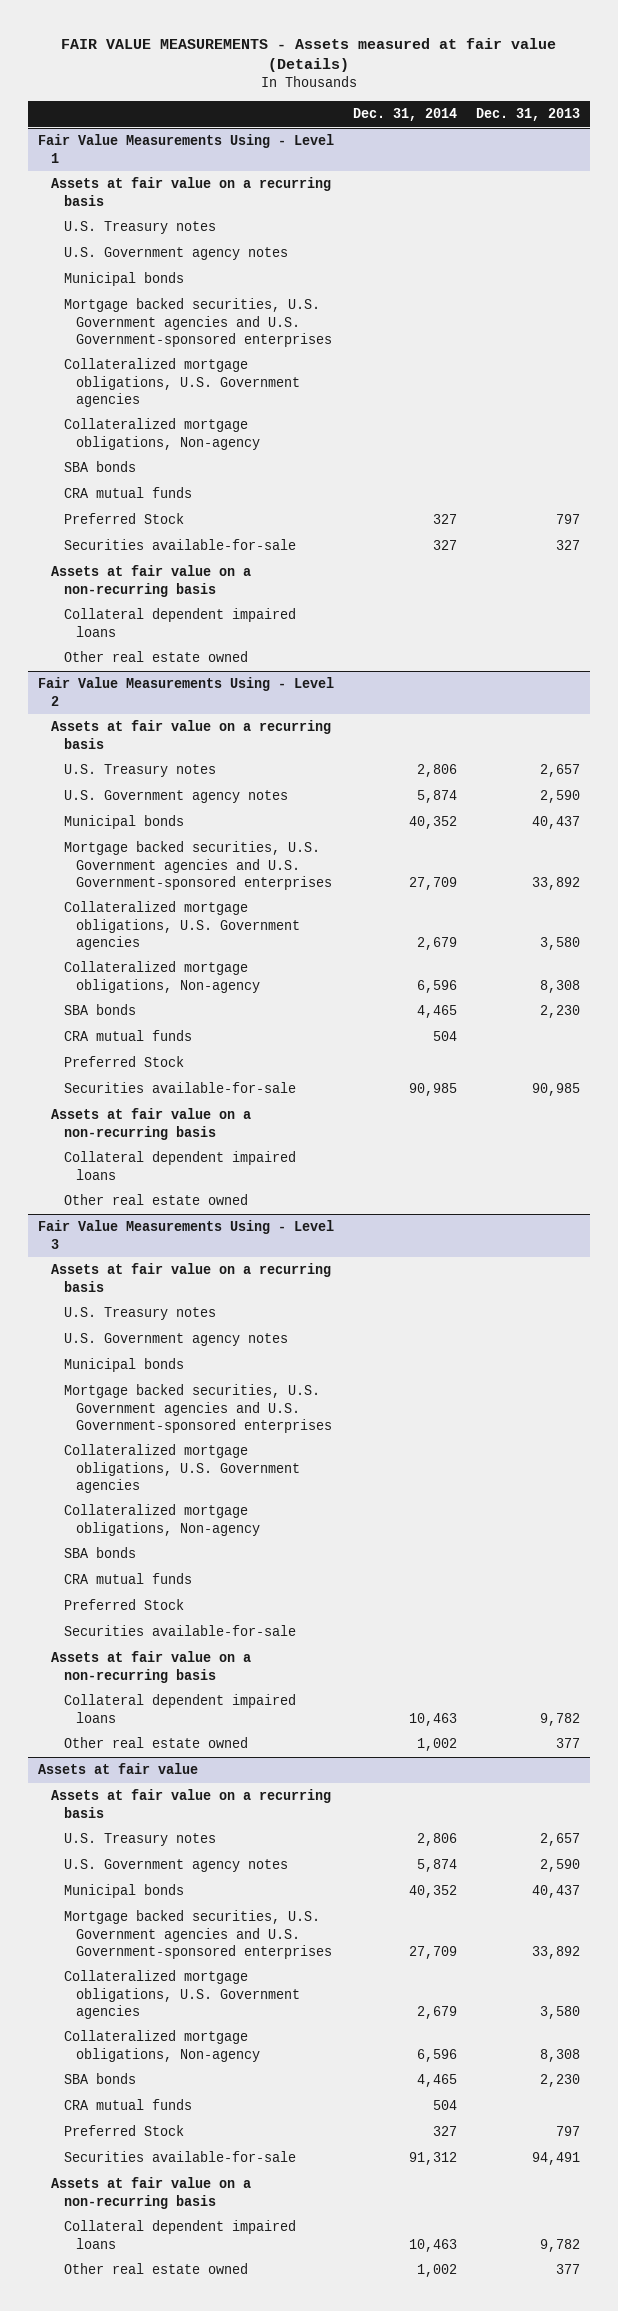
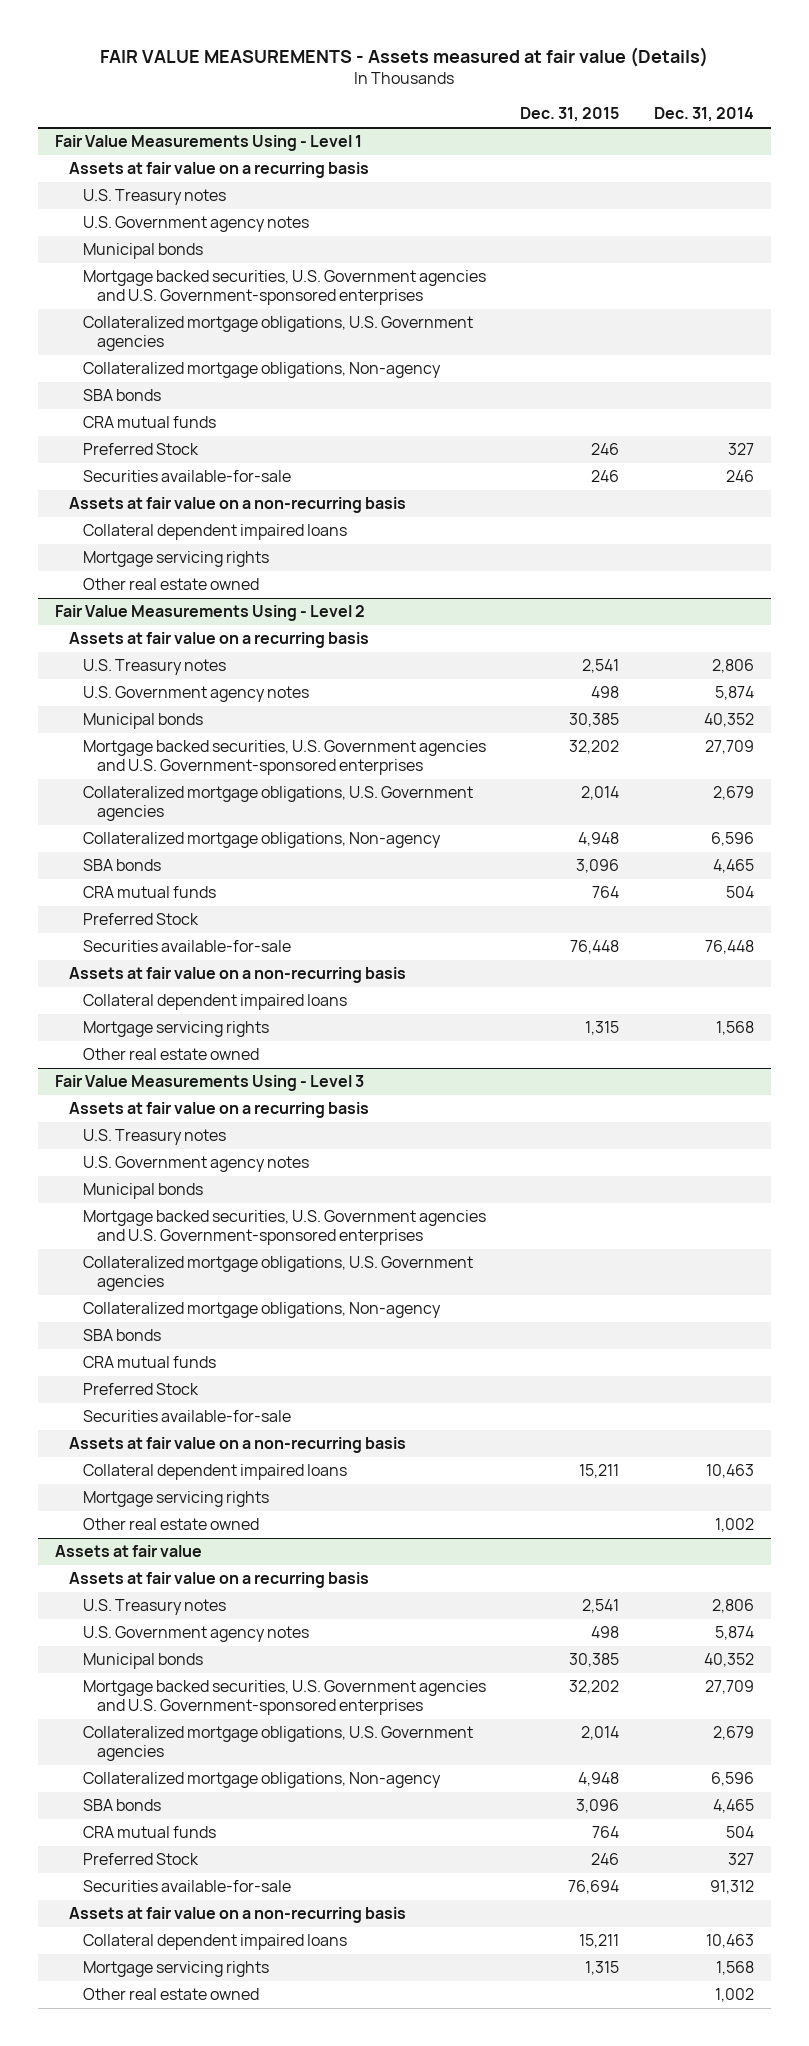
[476,107,581,121] Dec. 31, 2013 -> none
none -> [520,107,620,123] Dec. 31, 2015
[433,540,458,551] 327 -> [725,470,754,483] 246
none -> [83,551,270,568] Mortgage servicing rights
[409,1083,458,1097] 90,985 -> [704,940,754,955] 76,448
none -> [83,1021,270,1038] Mortgage servicing rights
none -> [83,1491,270,1508] Mortgage servicing rights
none -> [83,1961,270,1978] Mortgage servicing rights

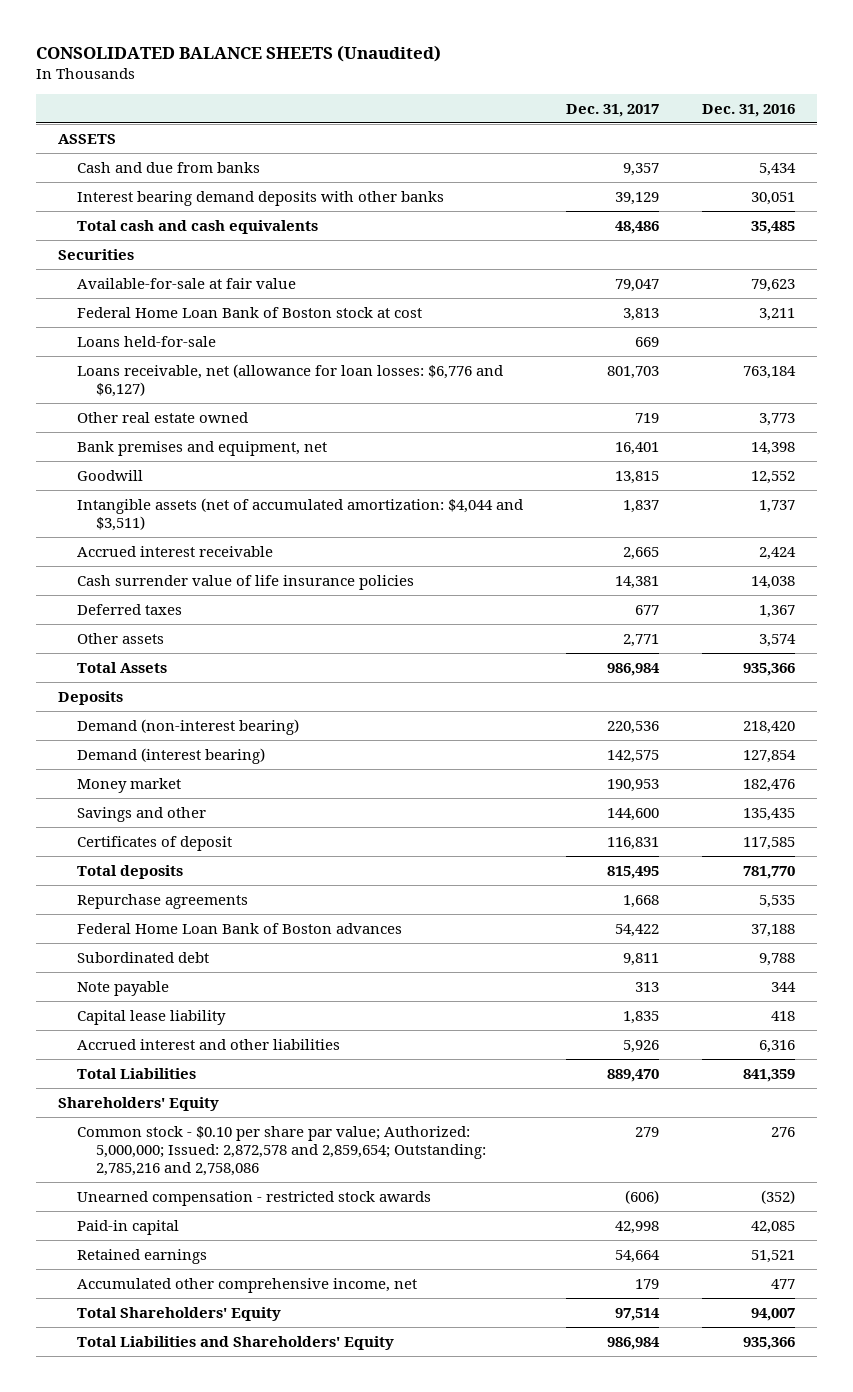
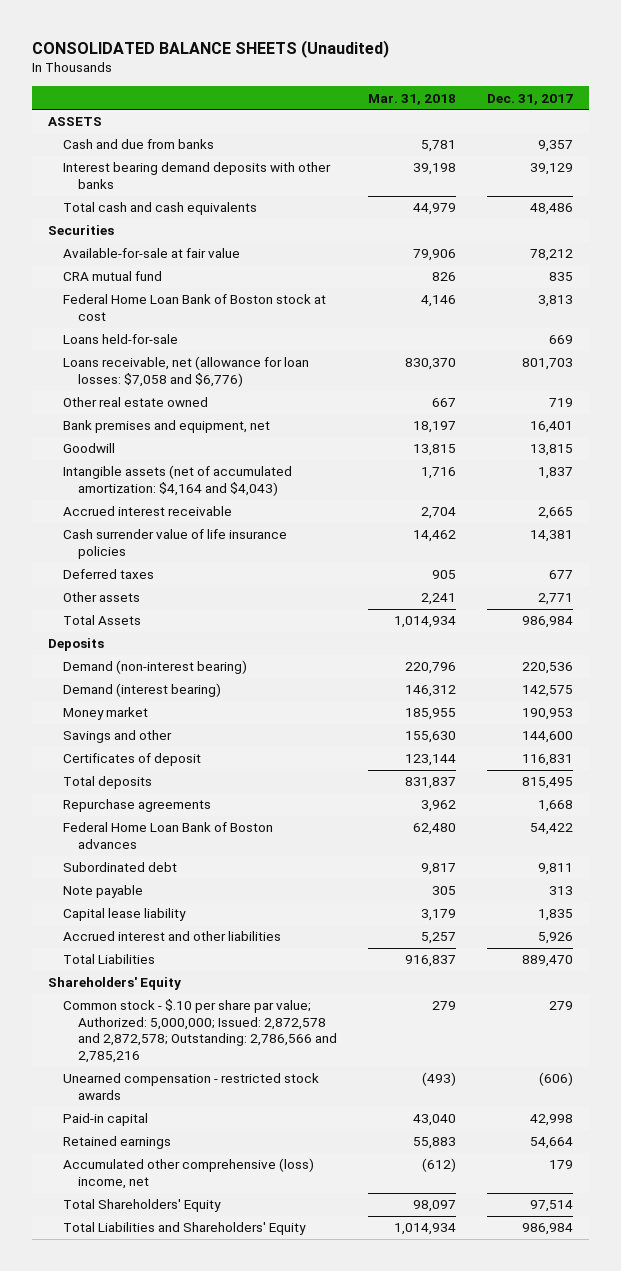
[702,103,796,117] Dec. 31, 2016 -> none
none -> [368,93,457,105] Mar. 31, 2018
[615,278,660,292] 79,047 -> [530,249,574,262] 78,212
none -> [63,271,163,282] CRA mutual fund
[76,363,503,397] Loans receivable, net (allowance for loan losses: $6,776 and $6,127) -> [63,356,310,387] Loans receivable, net (allowance for loan losses: $7,058 and $6,776)
[76,497,523,531] Intangible assets (net of accumulated amortization: $4,044 and $3,511) -> [63,465,293,496] Intangible assets (net of accumulated amortization: $4,164 and $4,043)
[76,1125,486,1177] Common stock - $0.10 per share par value; Authorized: 5,000,000; Issued: 2,872,578 and 2,859,654; Outstanding: 2,785,216 and 2,758,086 -> [63,999,338,1063] Common stock - $.10 per share par value; Authorized: 5,000,000; Issued: 2,872,578 and 2,872,578; Outstanding: 2,786,566 and 2,785,216
[76,1277,417,1293] Accumulated other comprehensive income, net -> [63,1158,315,1189] Accumulated other comprehensive (loss) income, net

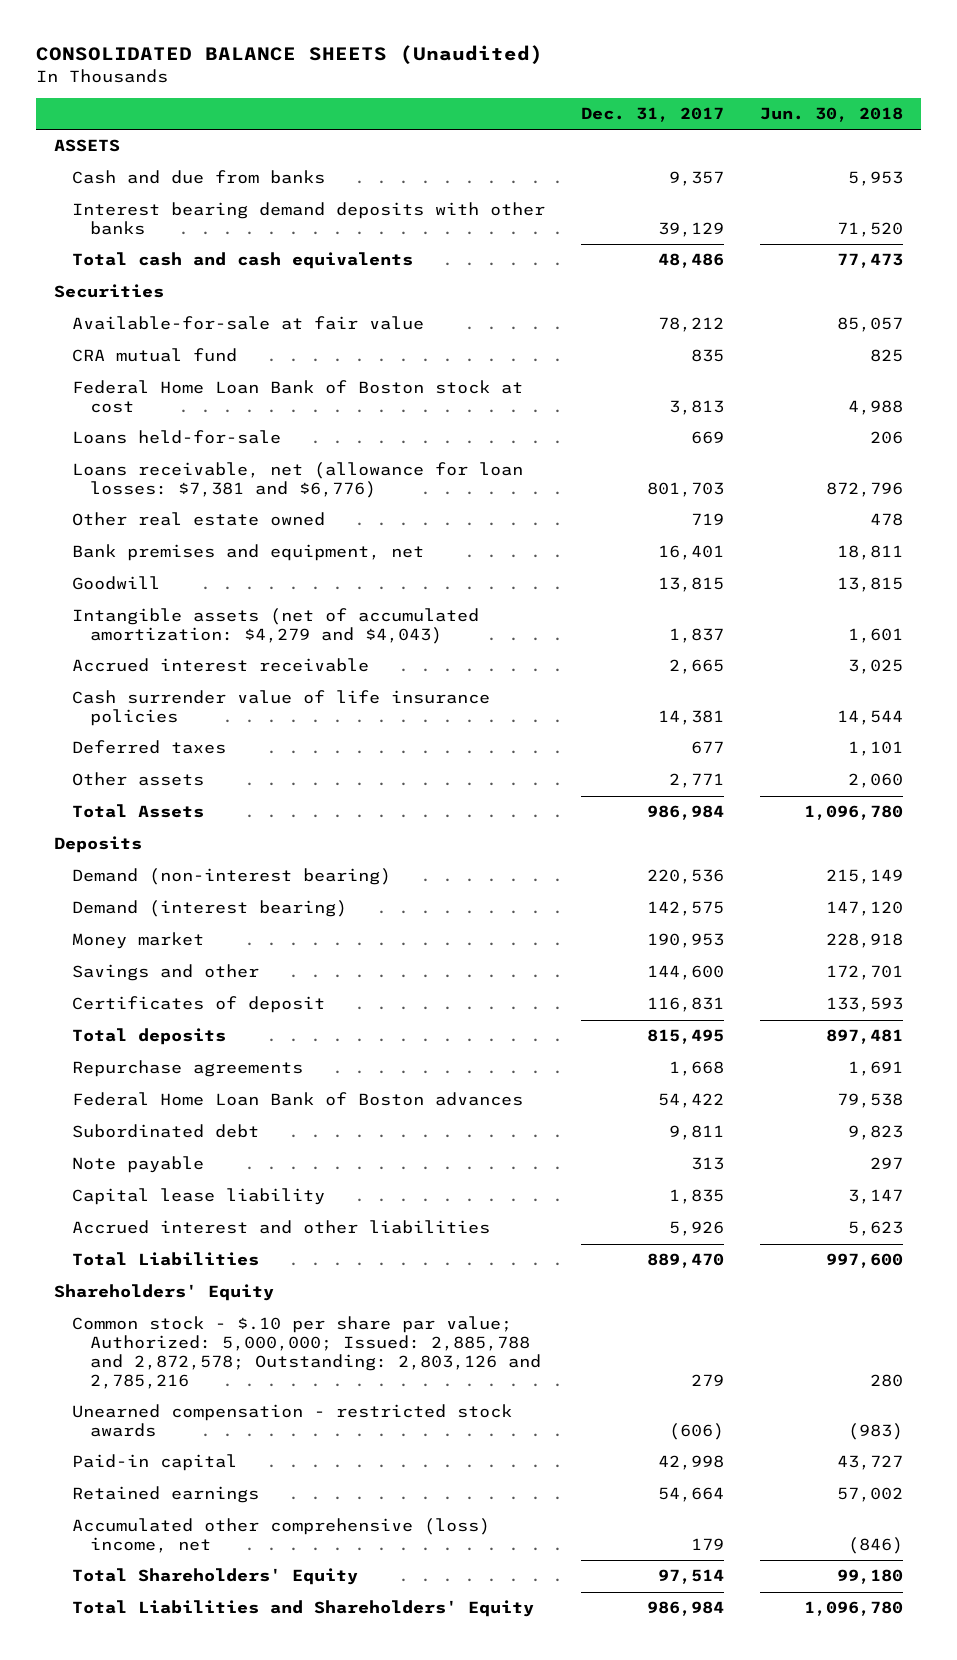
[368,93,457,105] Mar. 31, 2018 -> none
none -> [759,107,903,123] Jun. 30, 2018
[63,356,310,387] Loans receivable, net (allowance for loan losses: $7,058 and $6,776) -> [71,462,523,499] Loans receivable, net (allowance for loan losses: $7,381 and $6,776)
[63,465,293,496] Intangible assets (net of accumulated amortization: $4,164 and $4,043) -> [71,608,479,645] Intangible assets (net of accumulated amortization: $4,279 and $4,043)
[63,999,338,1063] Common stock - $.10 per share par value; Authorized: 5,000,000; Issued: 2,872,578 and 2,872,578; Outstanding: 2,786,566 and 2,785,216 -> [71,1316,541,1389] Common stock - $.10 per share par value; Authorized: 5,000,000; Issued: 2,885,788 and 2,872,578; Outstanding: 2,803,126 and 2,785,216

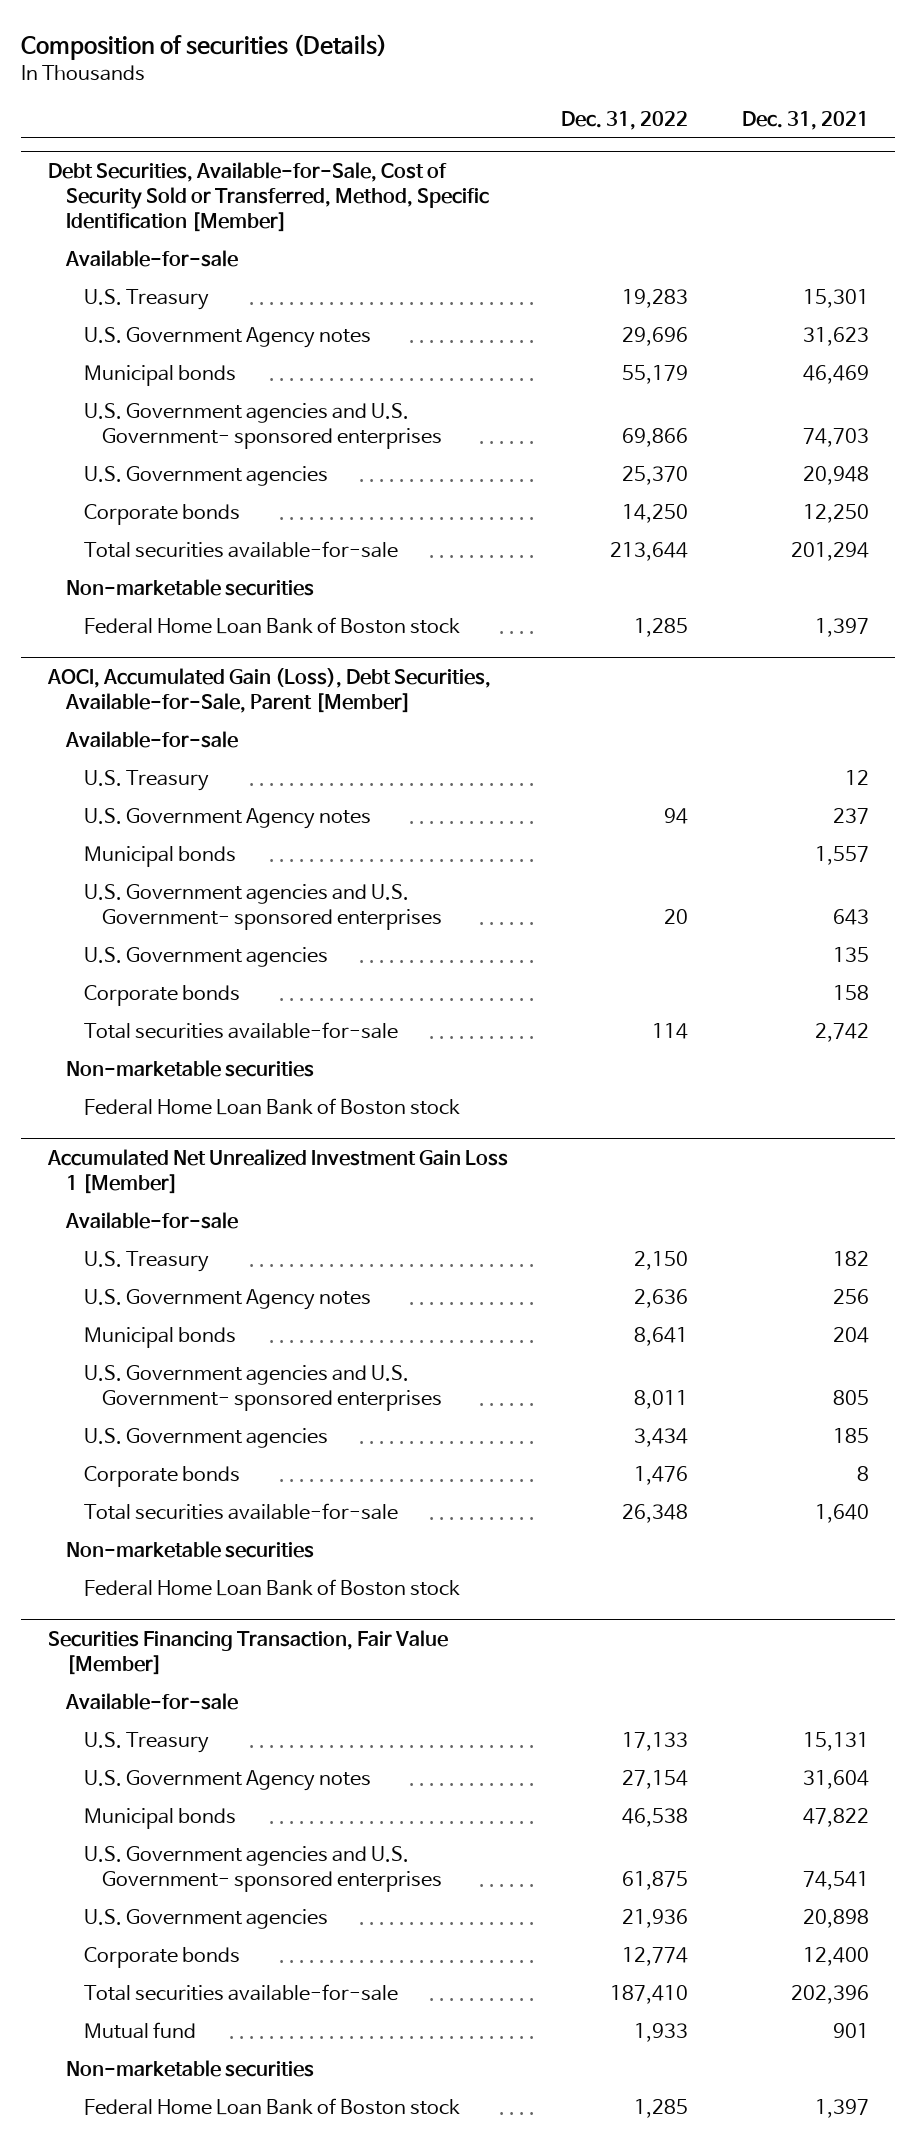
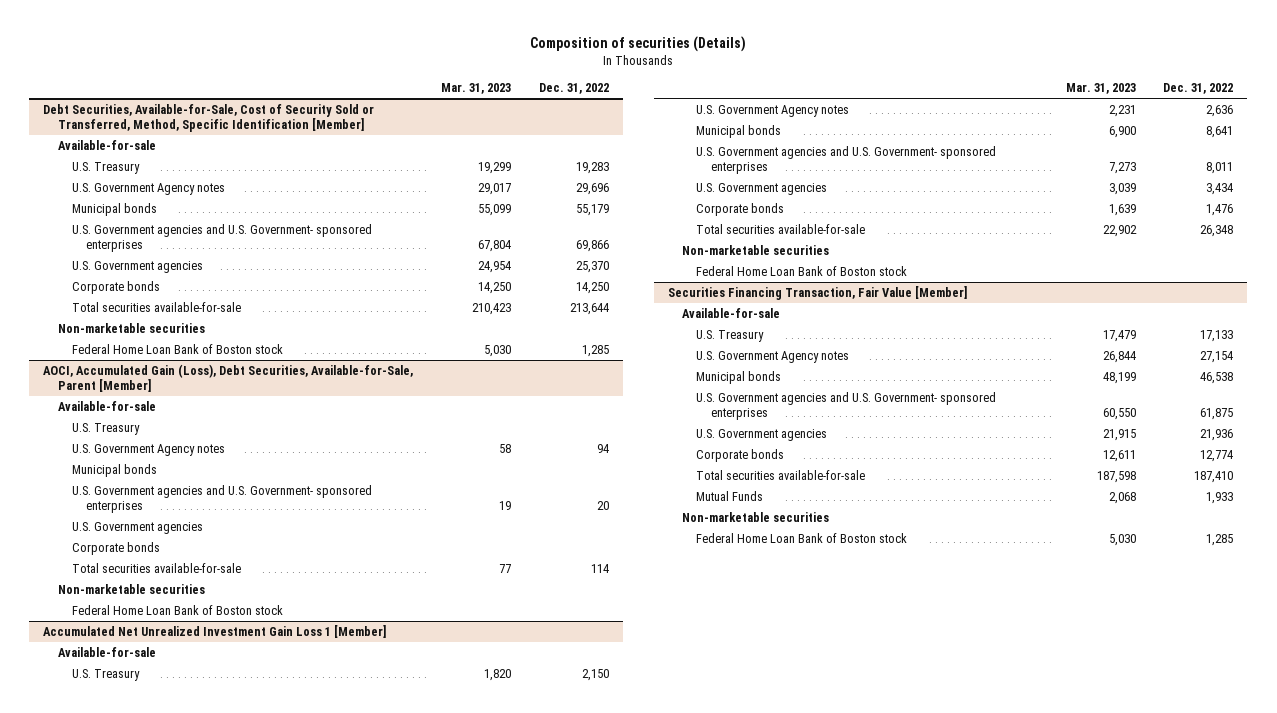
[741,111,869,131] Dec. 31, 2021 -> none
none -> [441,83,512,95] Mar. 31, 2023
[83,2022,196,2040] Mutual fund -> [696,490,764,501] Mutual Funds

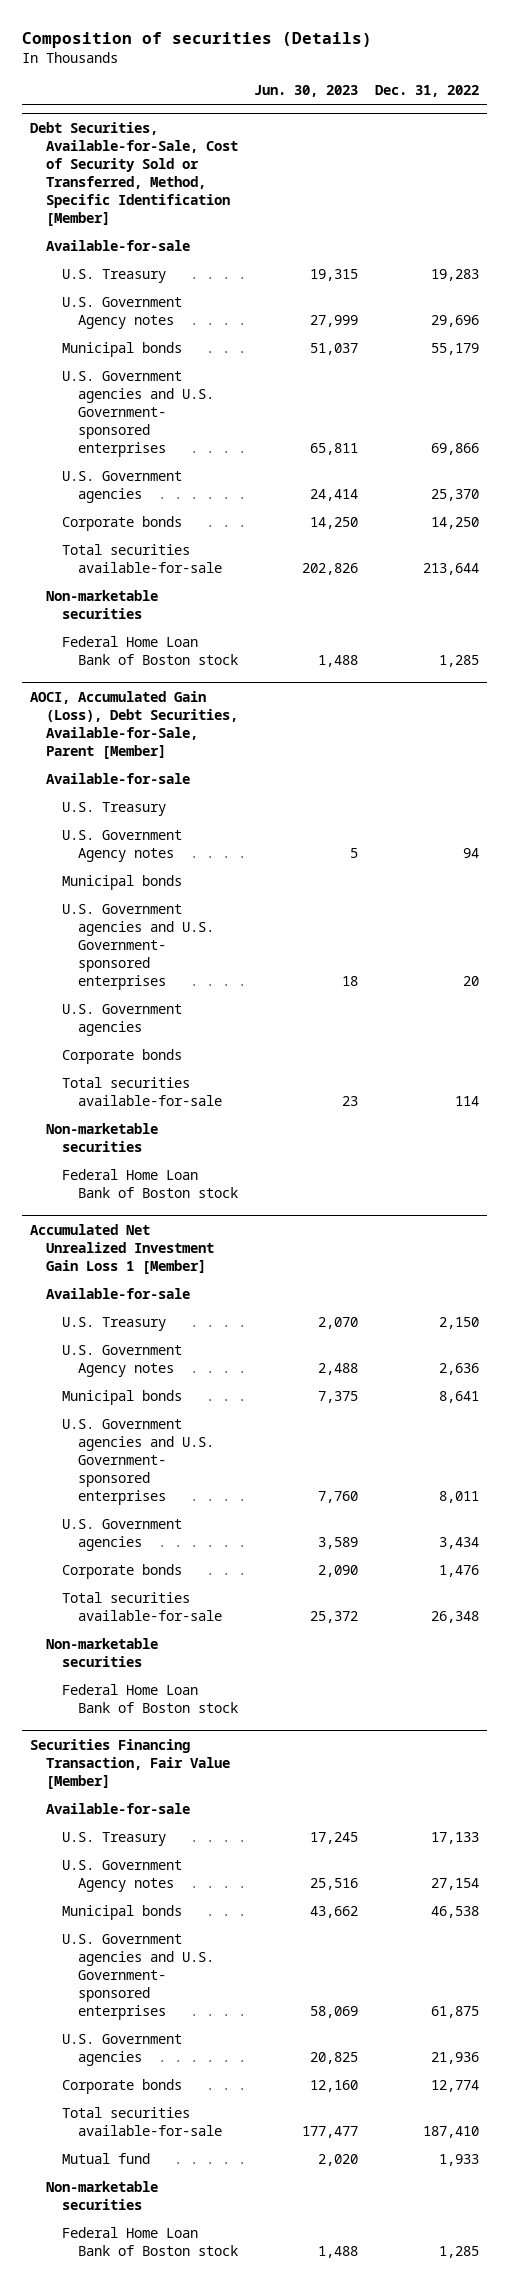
[441,83,512,95] Mar. 31, 2023 -> none
none -> [254,85,359,98] Jun. 30, 2023
[696,490,764,501] Mutual Funds -> [61,2152,150,2164] Mutual fund

